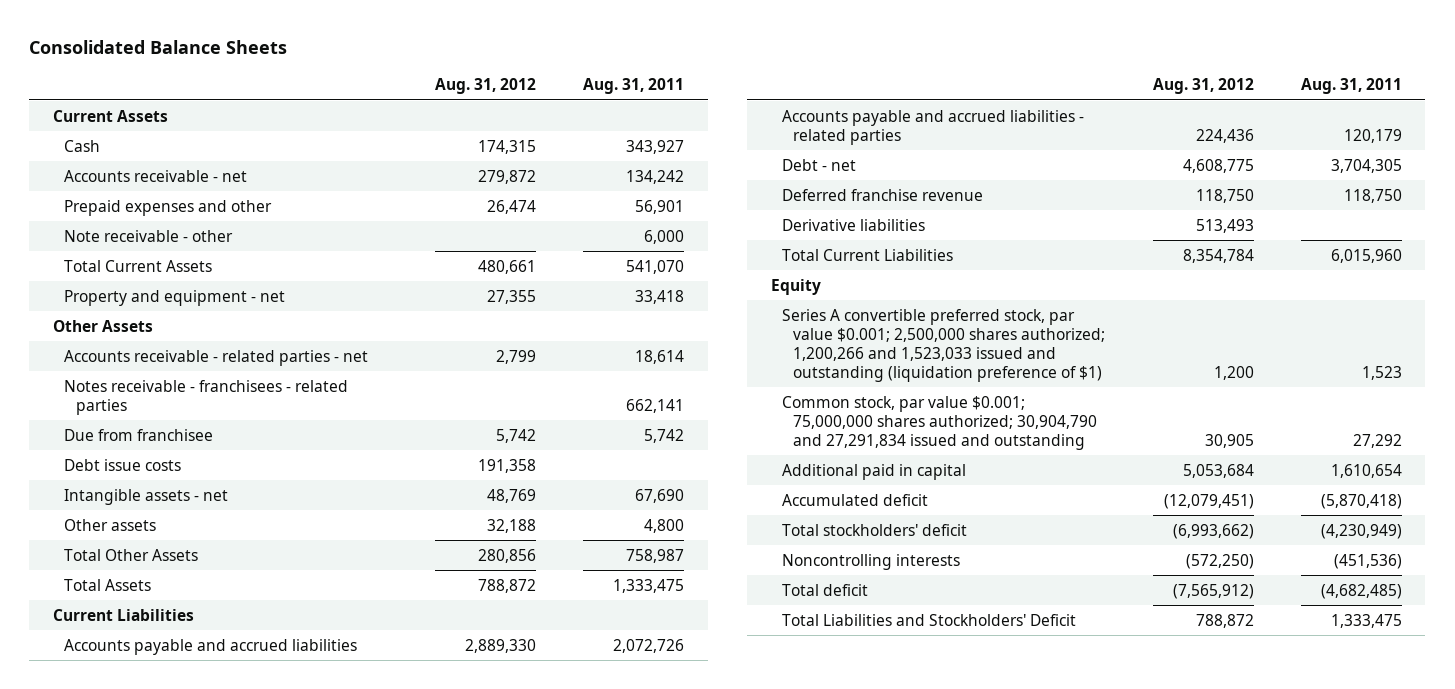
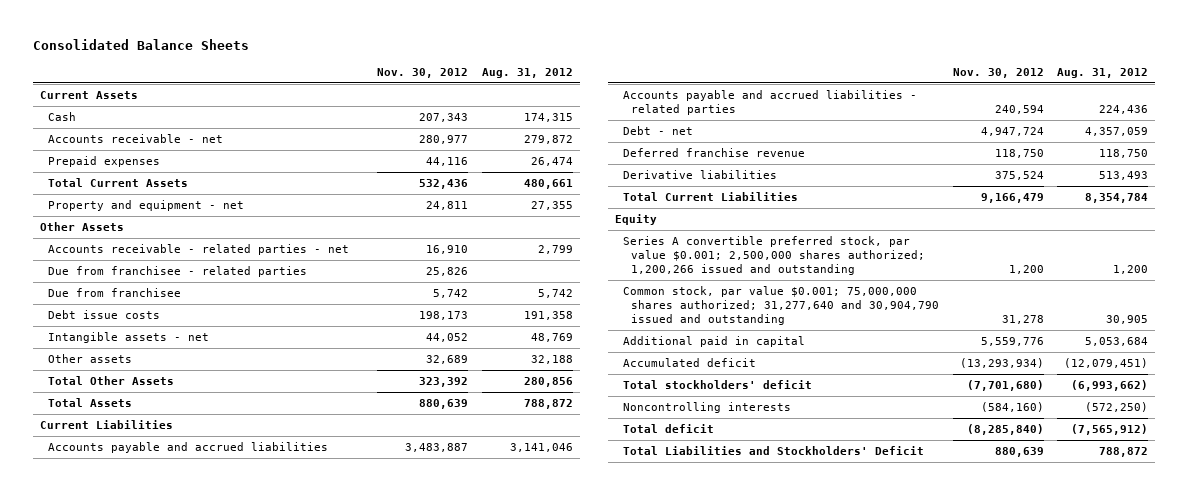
[583,78,685,95] Aug. 31, 2011 -> none
none -> [377,68,469,79] Nov. 30, 2012
[64,229,234,242] Note receivable - other -> none
[64,199,273,216] Prepaid expenses and other -> [47,155,160,167] Prepaid expenses
[64,379,349,415] Notes receivable - franchisees - related parties -> none
none -> [47,265,307,277] Due from franchisee - related parties
[465,638,537,653] 2,889,330 -> [510,442,574,452] 3,141,046
[1182,158,1254,173] 4,608,775 -> [1085,126,1149,136] 4,357,059
[782,308,1106,382] Series A convertible preferred stock, par value $0.001; 2,500,000 shares authorized; 1,200,266 and 1,523,033 issued and outstanding (liquidation preference of $1) -> [622,235,925,275] Series A convertible preferred stock, par value $0.001; 2,500,000 shares authorized; 1,200,266 issued and outstanding
[782,395,1098,450] Common stock, par value $0.001; 75,000,000 shares authorized; 30,904,790 and 27,291,834 issued and outstanding -> [622,285,939,325] Common stock, par value $0.001; 75,000,000 shares authorized; 31,277,640 and 30,904,790 issued and outstanding

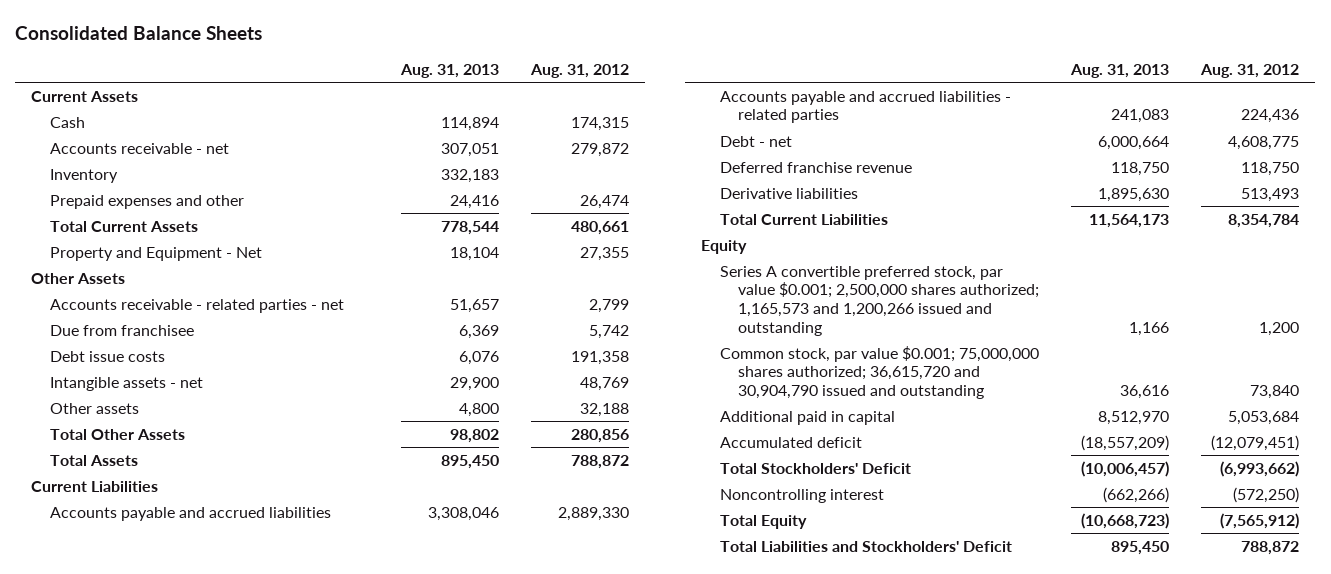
[377,68,469,79] Nov. 30, 2012 -> none
none -> [400,64,500,79] Aug. 31, 2013
none -> [49,168,118,183] Inventory
[47,155,160,167] Prepaid expenses -> [49,194,244,209] Prepaid expenses and other
[47,199,244,211] Property and equipment - net -> [49,246,262,261] Property and Equipment - Net
[47,265,307,277] Due from franchisee - related parties -> none
[510,442,574,452] 3,141,046 -> [558,506,630,521] 2,889,330
[1085,126,1149,136] 4,357,059 -> [1228,135,1300,150] 4,608,775
[622,235,925,275] Series A convertible preferred stock, par value $0.001; 2,500,000 shares authorized; 1,200,266 issued and outstanding -> [719,265,1040,336] Series A convertible preferred stock, par value $0.001; 2,500,000 shares authorized; 1,165,573 and 1,200,266 issued and outstanding
[622,285,939,325] Common stock, par value $0.001; 75,000,000 shares authorized; 31,277,640 and 30,904,790 issued and outstanding -> [719,345,1039,400] Common stock, par value $0.001; 75,000,000 shares authorized; 36,615,720 and 30,904,790 issued and outstanding
[1106,314,1149,324] 30,905 -> [1250,385,1300,400] 73,840
[622,379,812,389] Total stockholders' deficit -> [719,462,911,474] Total Stockholders' Deficit
[622,401,791,413] Noncontrolling interests -> [719,488,884,503] Noncontrolling interest
[622,423,714,433] Total deficit -> [719,514,807,529] Total Equity

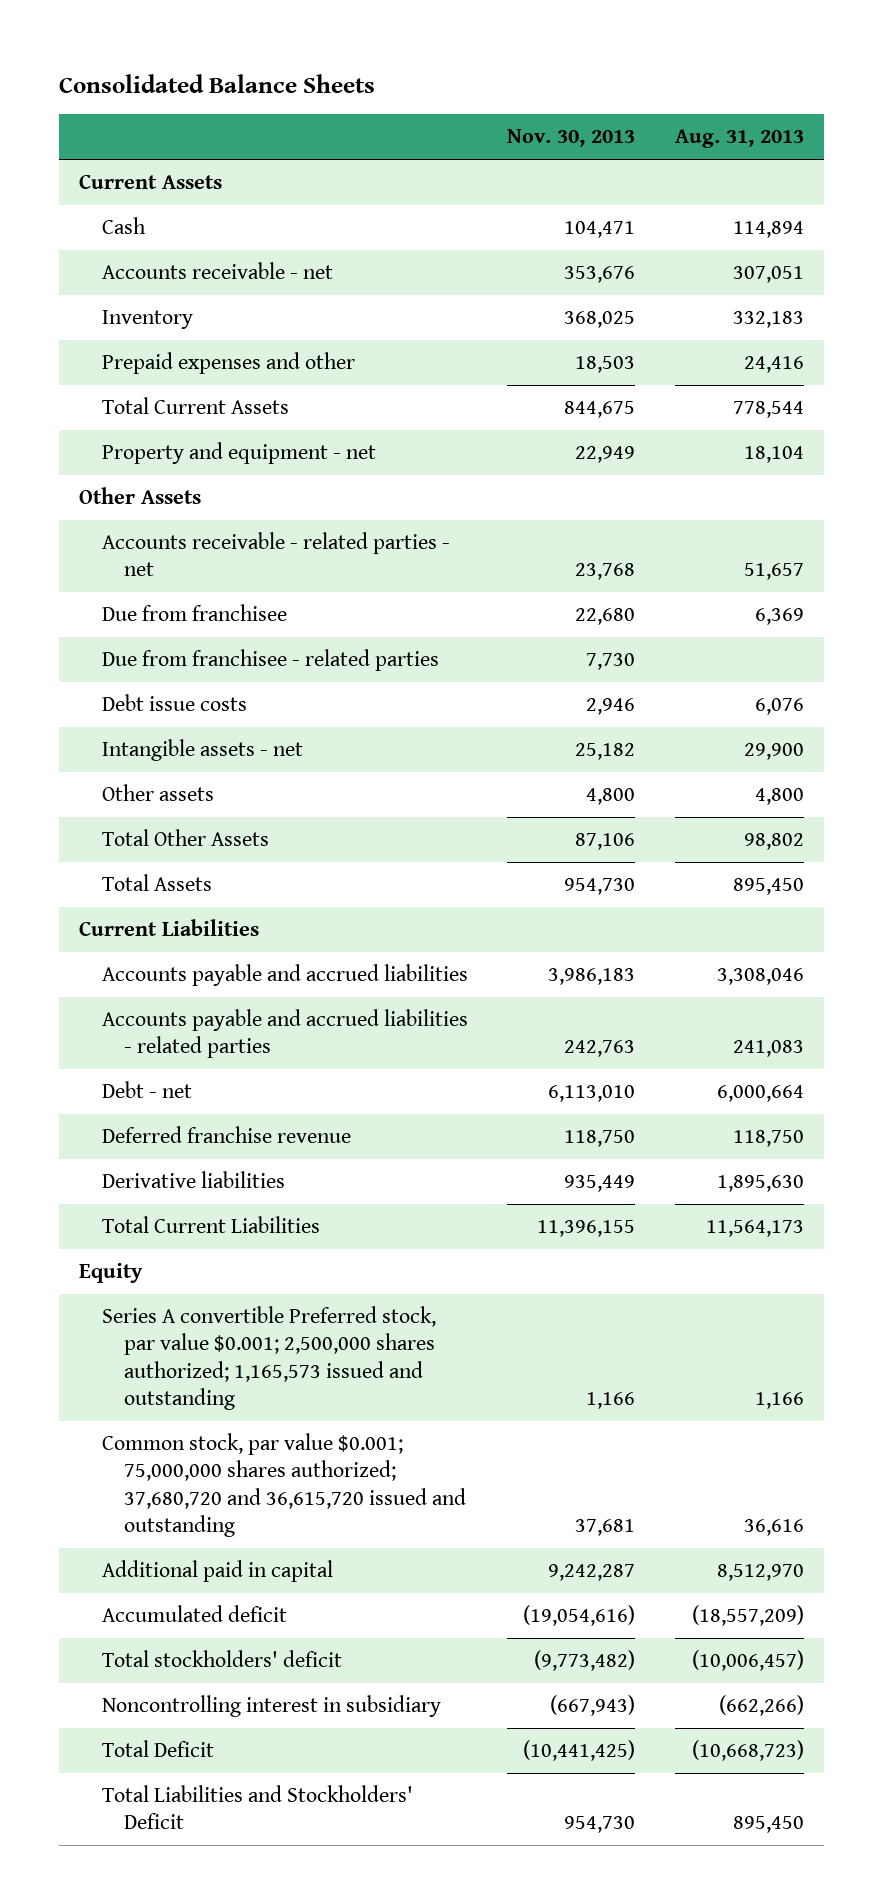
[530,64,630,79] Aug. 31, 2012 -> none
none -> [507,129,636,148] Nov. 30, 2013
[49,246,262,261] Property and Equipment - Net -> [101,441,376,464] Property and equipment - net
none -> [101,648,439,671] Due from franchisee - related parties
[719,265,1040,336] Series A convertible preferred stock, par value $0.001; 2,500,000 shares authorized; 1,165,573 and 1,200,266 issued and outstanding -> [101,1305,436,1411] Series A convertible Preferred stock, par value $0.001; 2,500,000 shares authorized; 1,165,573 issued and outstanding
[719,345,1039,400] Common stock, par value $0.001; 75,000,000 shares authorized; 36,615,720 and 30,904,790 issued and outstanding -> [101,1432,467,1538] Common stock, par value $0.001; 75,000,000 shares authorized; 37,680,720 and 36,615,720 issued and outstanding
[719,462,911,474] Total Stockholders' Deficit -> [101,1649,342,1667] Total stockholders' deficit
[719,488,884,503] Noncontrolling interest -> [101,1694,441,1717] Noncontrolling interest in subsidiary
[719,514,807,529] Total Equity -> [101,1739,214,1757] Total Deficit

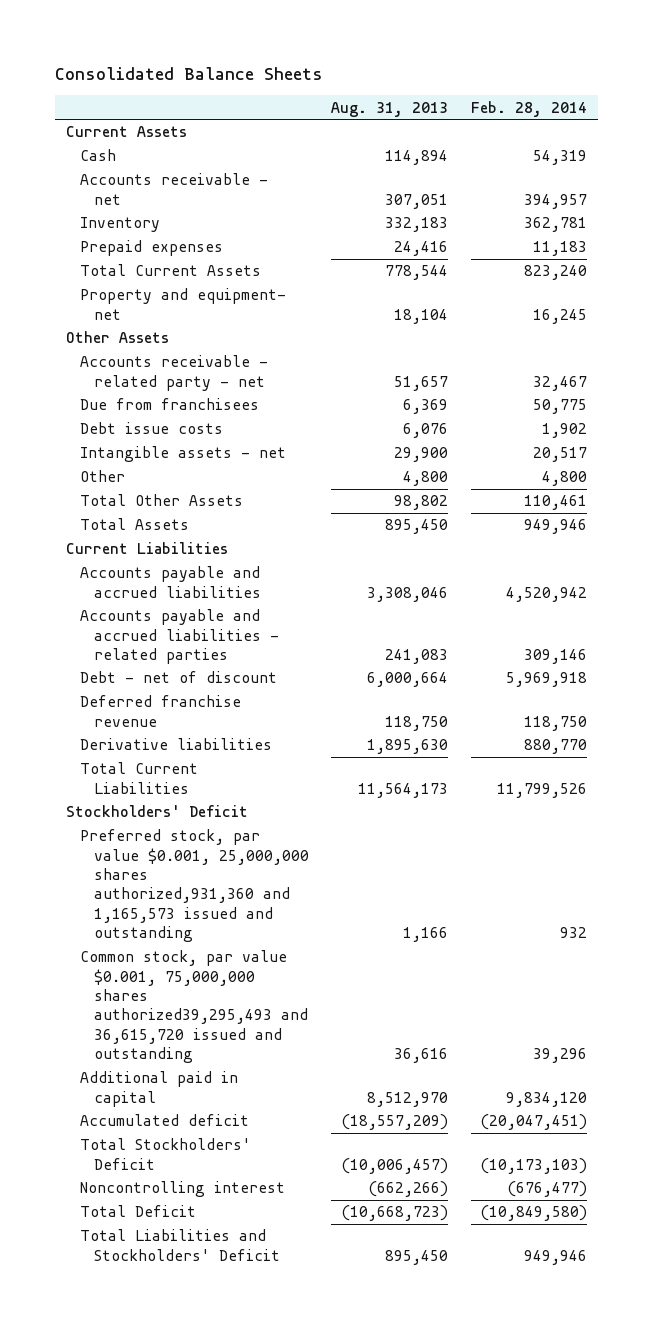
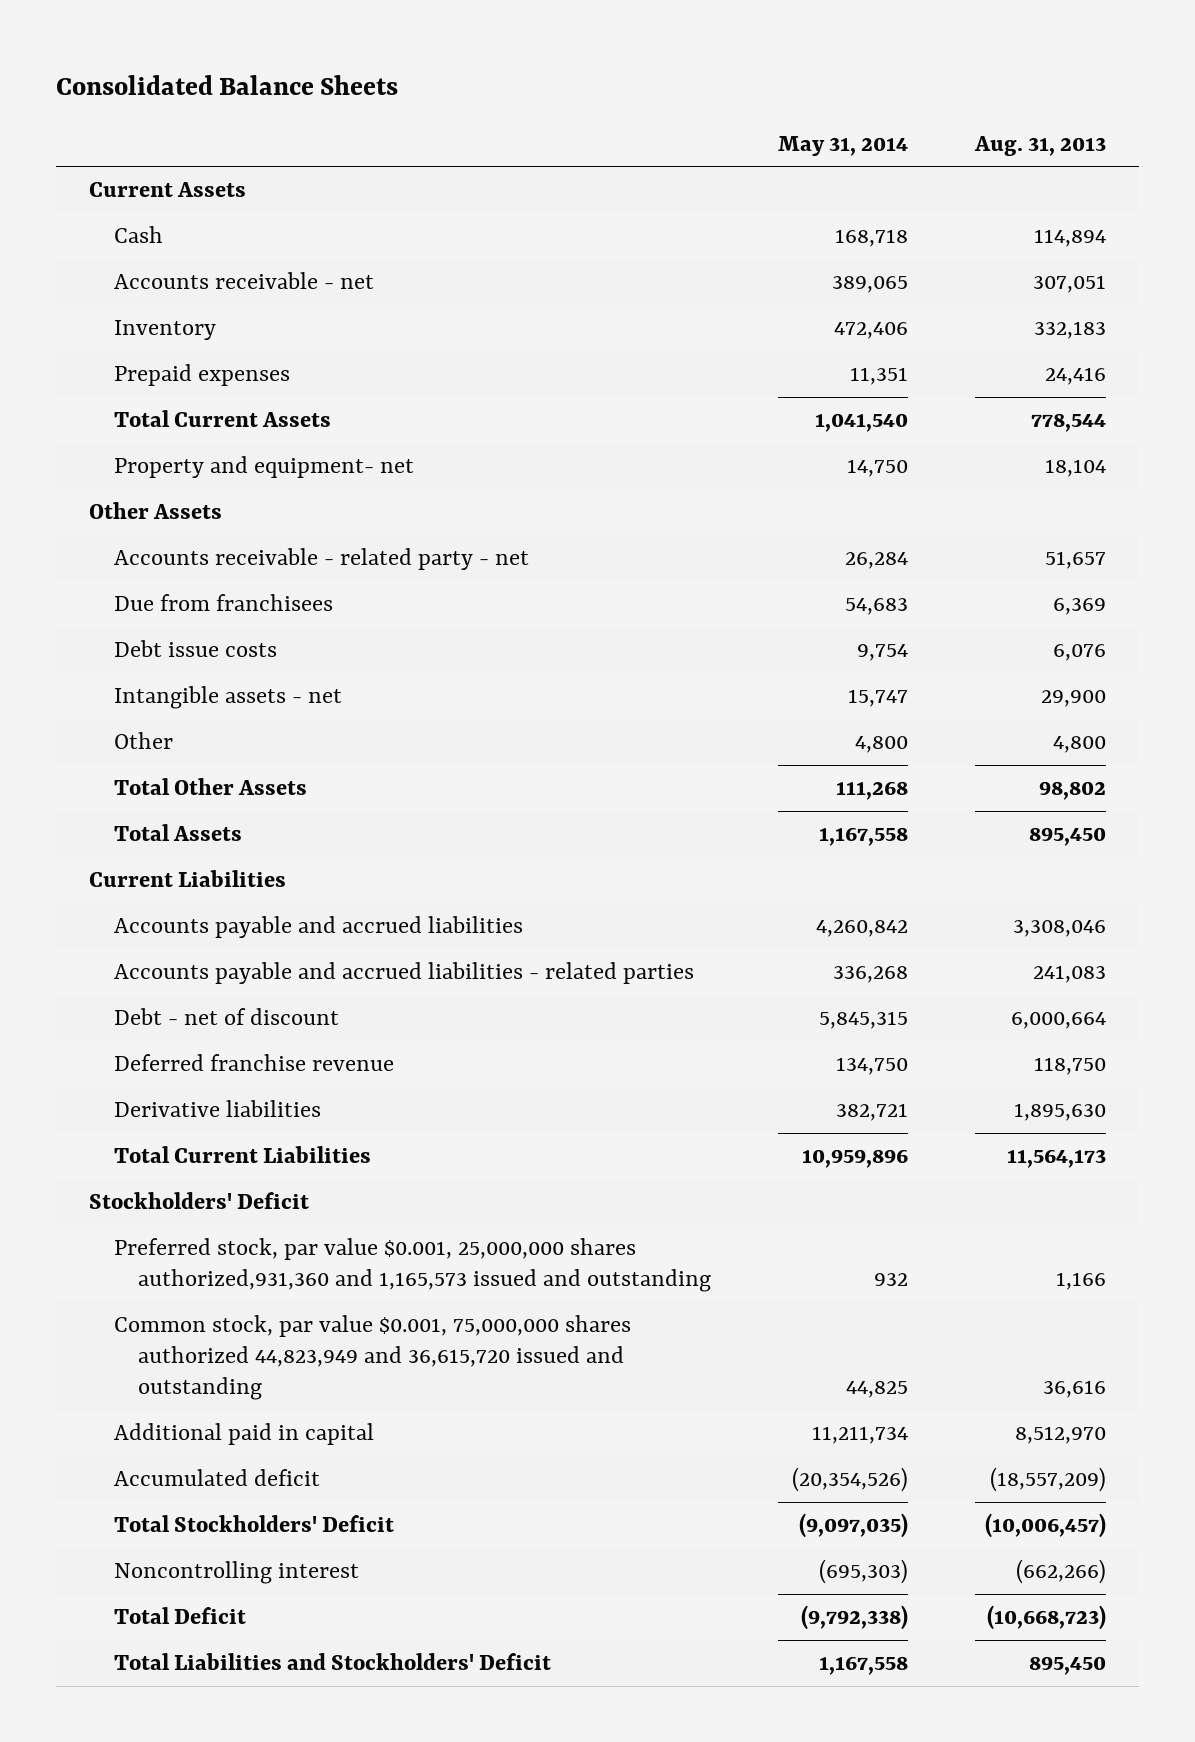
[471,100,588,117] Feb. 28, 2014 -> none
none -> [777,135,908,156] May 31, 2014
[80,950,308,1064] Common stock, par value $0.001, 75,000,000 shares authorized39,295,493 and 36,615,720 issued and outstanding -> [113,1315,631,1401] Common stock, par value $0.001, 75,000,000 shares authorized 44,823,949 and 36,615,720 issued and outstanding

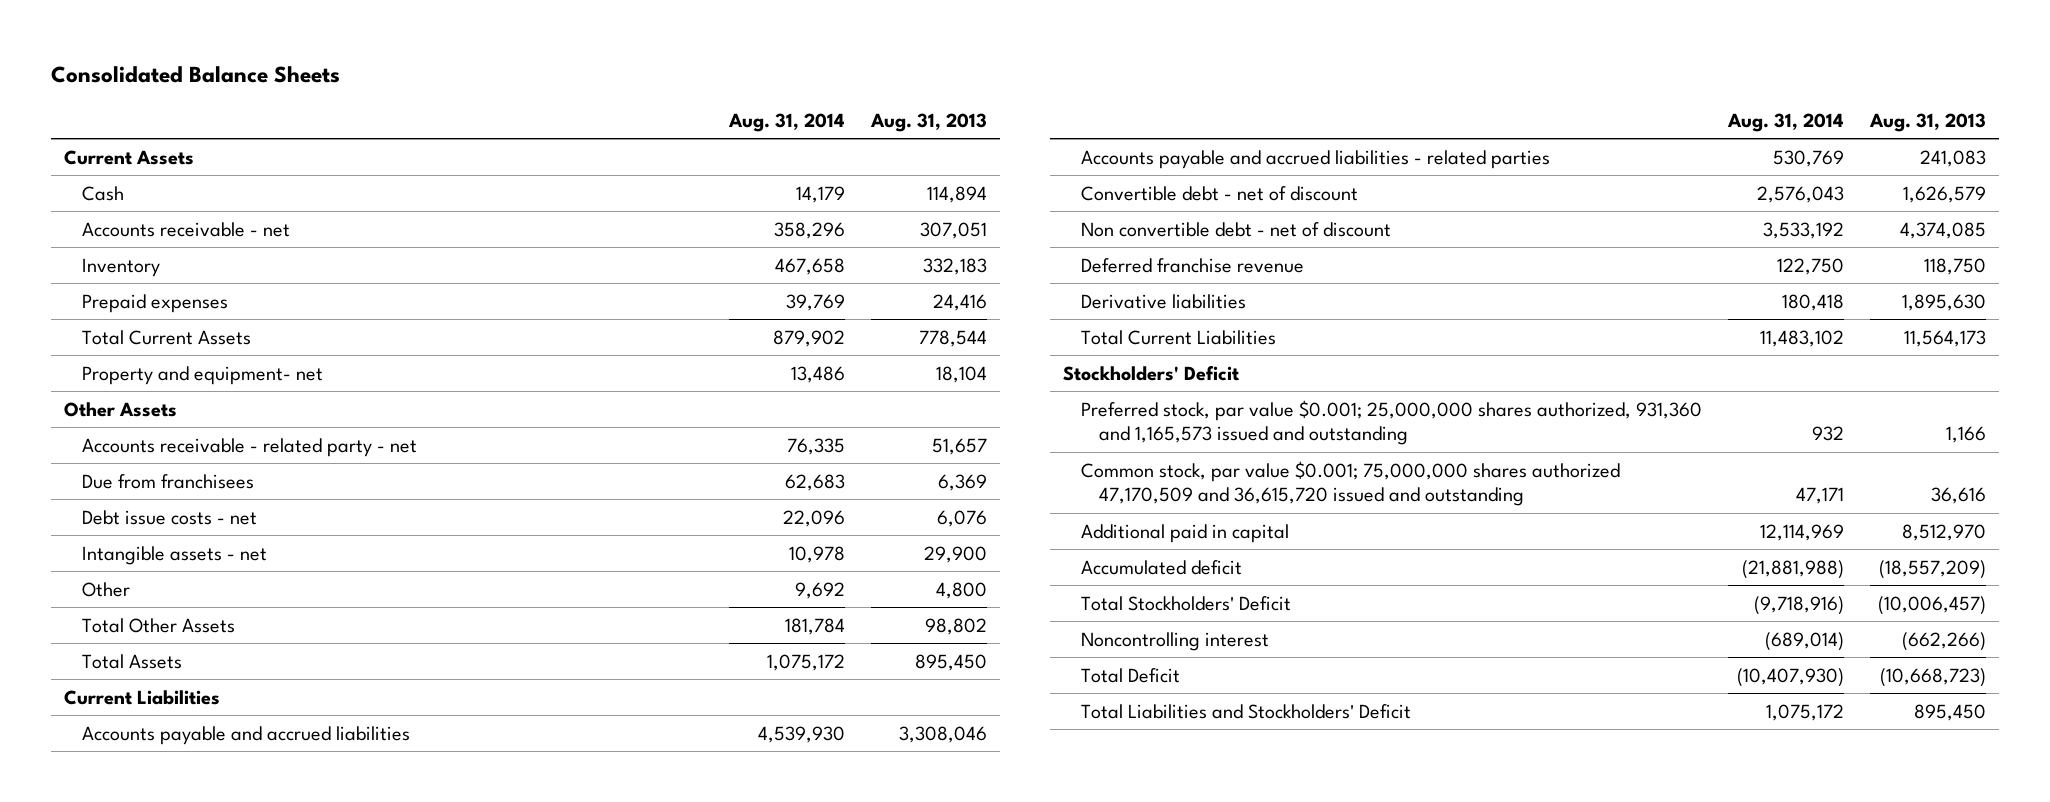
[777,135,908,156] May 31, 2014 -> none
none -> [728,112,846,132] Aug. 31, 2014
[113,640,277,658] Debt issue costs -> [82,509,258,525] Debt issue costs - net
[113,1008,339,1026] Debt - net of discount -> [1080,185,1358,201] Convertible debt - net of discount
[1010,1012,1106,1030] 6,000,664 -> [1902,185,1986,203] 1,626,579
none -> [1080,221,1391,237] Non convertible debt - net of discount
[113,1238,712,1293] Preferred stock, par value $0.001, 25,000,000 shares authorized,931,360 and 1,165,573 issued and outstanding -> [1080,399,1702,445] Preferred stock, par value $0.001; 25,000,000 shares authorized, 931,360 and 1,165,573 issued and outstanding
[113,1315,631,1401] Common stock, par value $0.001, 75,000,000 shares authorized 44,823,949 and 36,615,720 issued and outstanding -> [1080,460,1620,506] Common stock, par value $0.001; 75,000,000 shares authorized 47,170,509 and 36,615,720 issued and outstanding

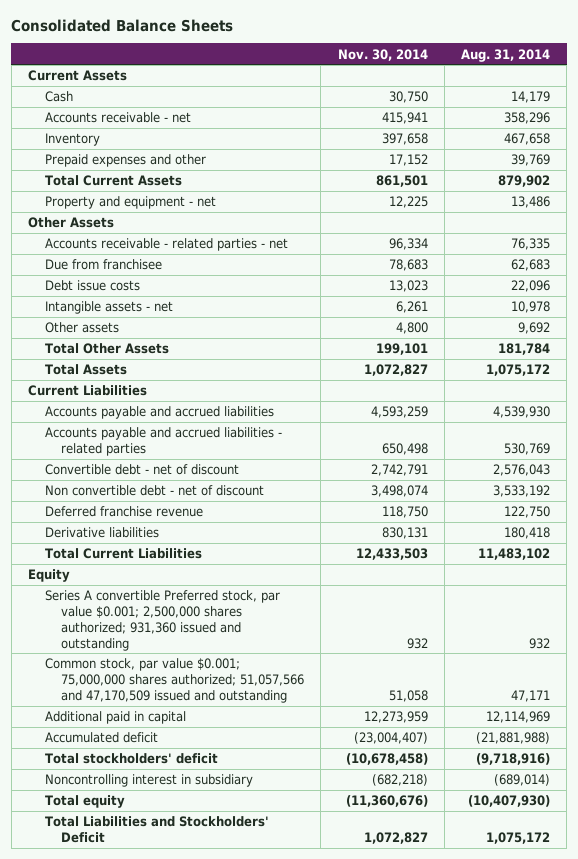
[870,112,988,132] Aug. 31, 2013 -> none
none -> [337,48,428,61] Nov. 30, 2014
[82,293,229,313] Prepaid expenses -> [44,154,206,168] Prepaid expenses and other
[82,365,324,385] Property and equipment- net -> [44,196,216,210] Property and equipment - net
[82,437,418,457] Accounts receivable - related party - net -> [44,238,288,252] Accounts receivable - related parties - net
[82,473,255,489] Due from franchisees -> [44,259,162,271] Due from franchisee
[82,509,258,525] Debt issue costs - net -> [44,280,140,292] Debt issue costs
[82,581,131,597] Other -> [44,322,119,334] Other assets
[1062,365,1239,381] Stockholders' Deficit -> [27,569,70,583] Equity
[1080,399,1702,445] Preferred stock, par value $0.001; 25,000,000 shares authorized, 931,360 and 1,165,573 issued and outstanding -> [44,590,280,651] Series A convertible Preferred stock, par value $0.001; 2,500,000 shares authorized; 931,360 issued and outstanding
[1080,460,1620,506] Common stock, par value $0.001; 75,000,000 shares authorized 47,170,509 and 36,615,720 issued and outstanding -> [44,658,305,703] Common stock, par value $0.001; 75,000,000 shares authorized; 51,057,566 and 47,170,509 issued and outstanding
[1080,595,1291,611] Total Stockholders' Deficit -> [44,753,218,765] Total stockholders' deficit
[1080,631,1269,651] Noncontrolling interest -> [44,774,253,788] Noncontrolling interest in subsidiary
[1080,667,1180,683] Total Deficit -> [44,795,125,809] Total equity

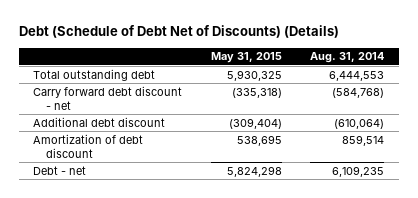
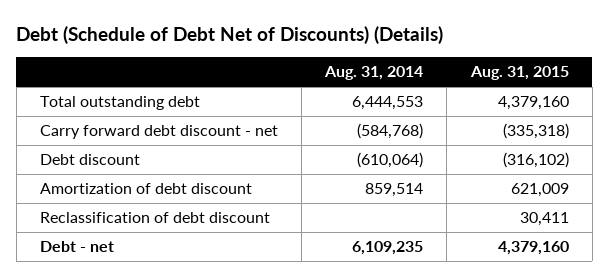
[210,52,282,64] May 31, 2015 -> none
none -> [469,66,569,81] Aug. 31, 2015
[33,116,166,127] Additional debt discount -> [39,154,140,166] Debt discount
none -> [39,212,270,224] Reclassification of debt discount

